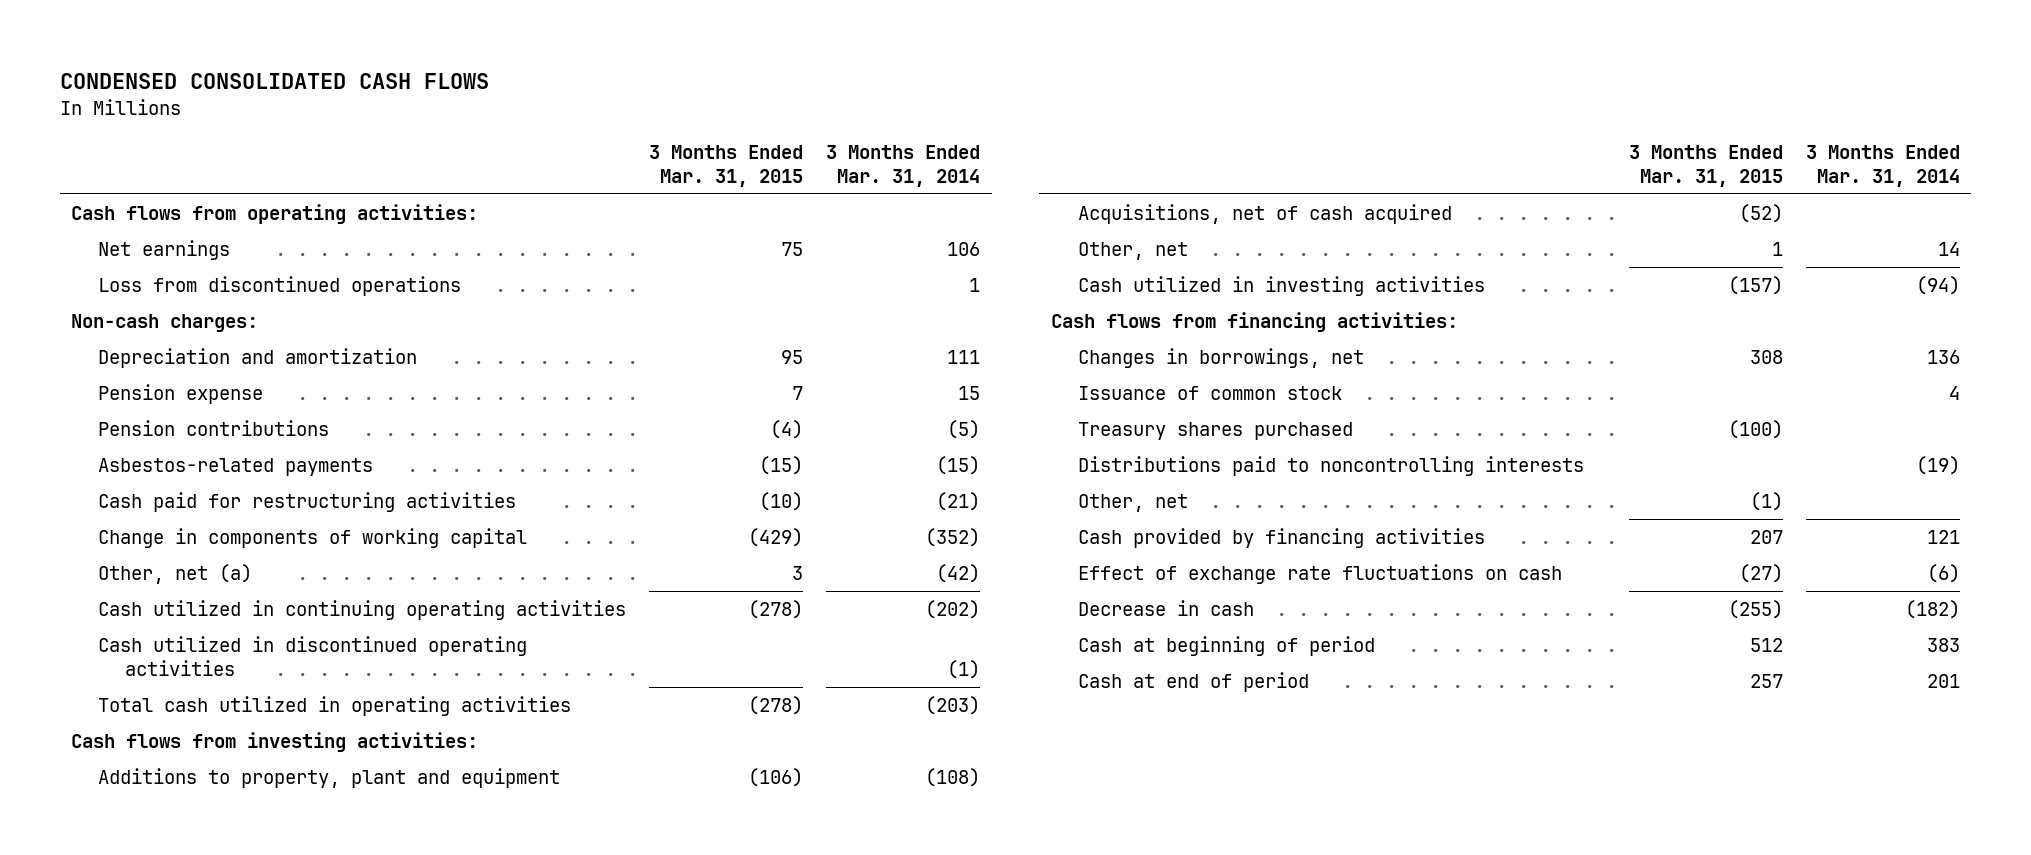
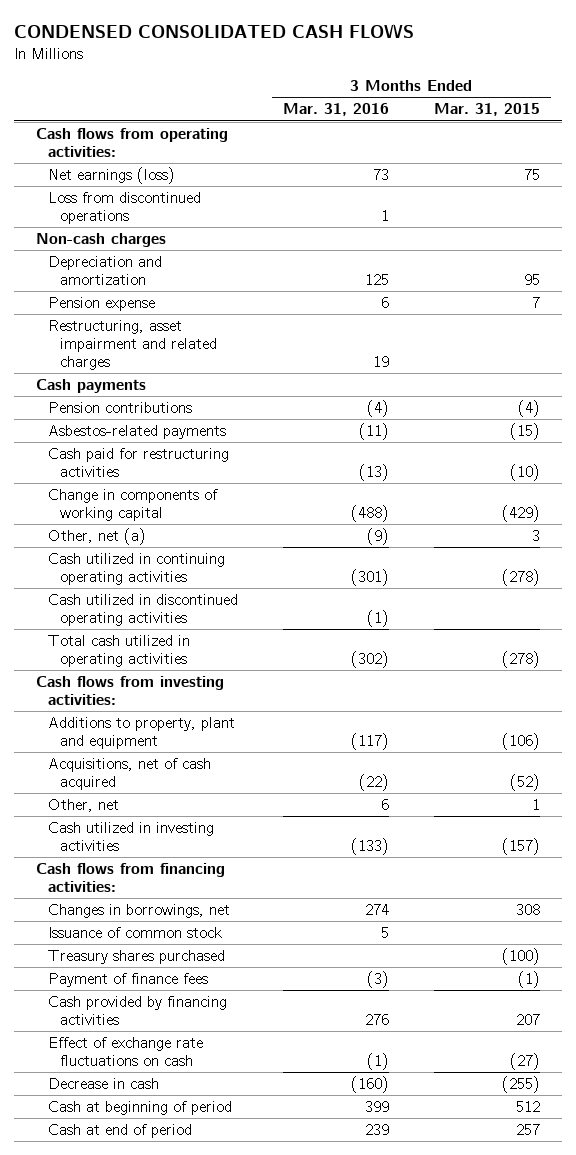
[826,144,981,187] 3 Months Ended Mar. 31, 2014 -> none
none -> [282,103,389,117] Mar. 31, 2016
[98,239,231,260] Net earnings -> [48,166,176,184] Net earnings (loss)
[71,313,259,332] Non-cash charges: -> [36,232,167,247] Non-cash charges
none -> [48,319,218,370] Restructuring, asset impairment and related charges
none -> [36,378,147,393] Cash payments
[1077,455,1584,476] Distributions paid to noncontrolling interests -> none
[1077,493,1188,512] Other, net -> none
none -> [48,972,209,987] Payment of finance fees

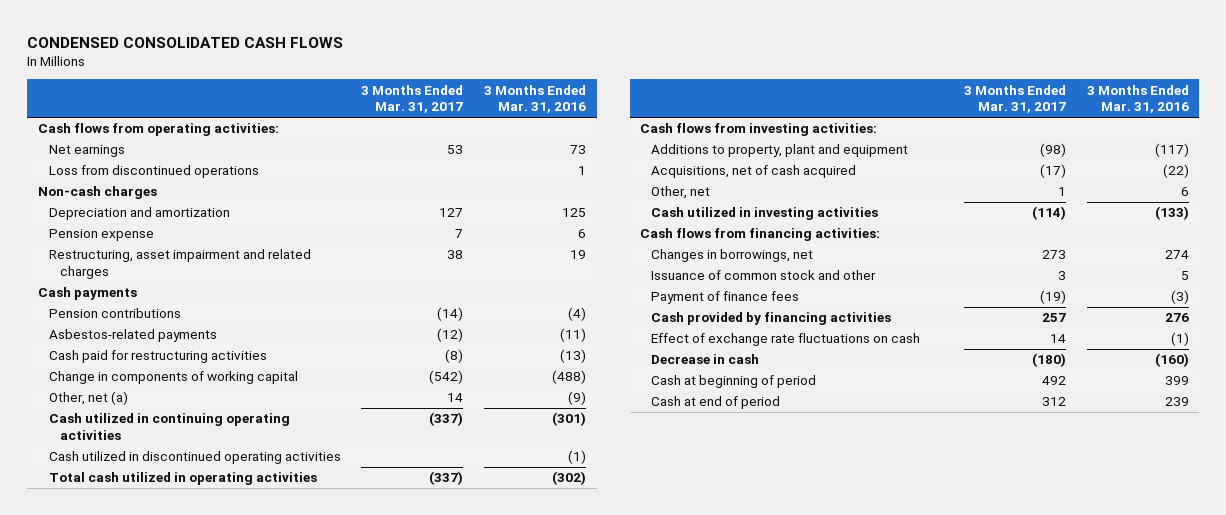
[433,103,540,117] Mar. 31, 2015 -> none
none -> [361,84,464,114] 3 Months Ended Mar. 31, 2017
[48,166,176,184] Net earnings (loss) -> [48,145,125,158] Net earnings
[48,949,226,964] Treasury shares purchased -> none
[48,926,223,938] Issuance of common stock -> [651,270,877,281] Issuance of common stock and other

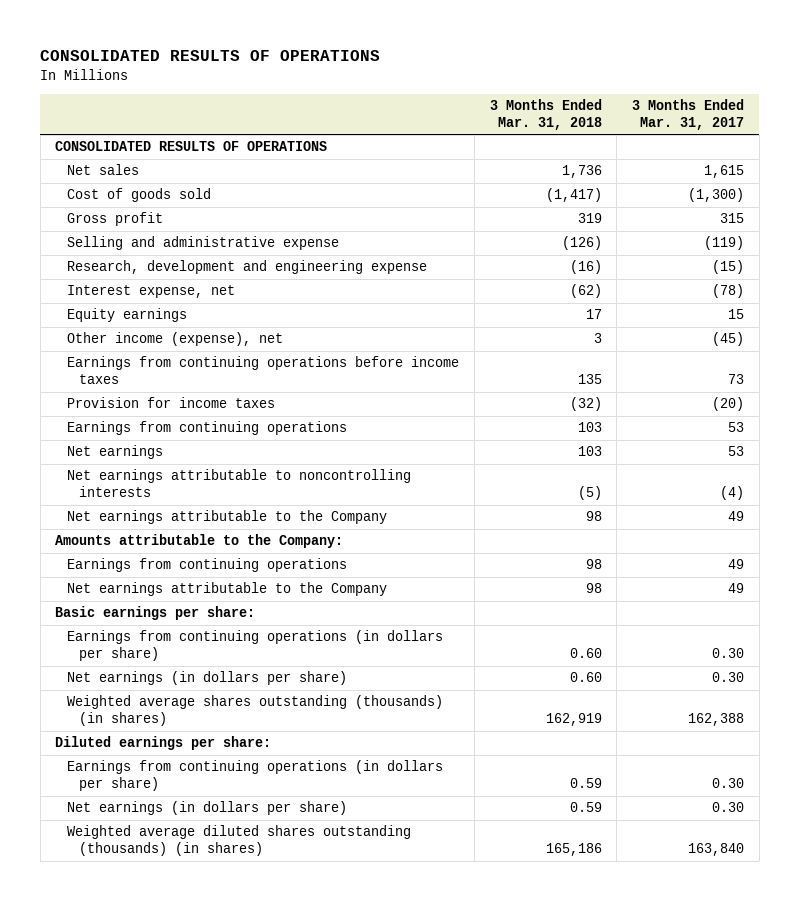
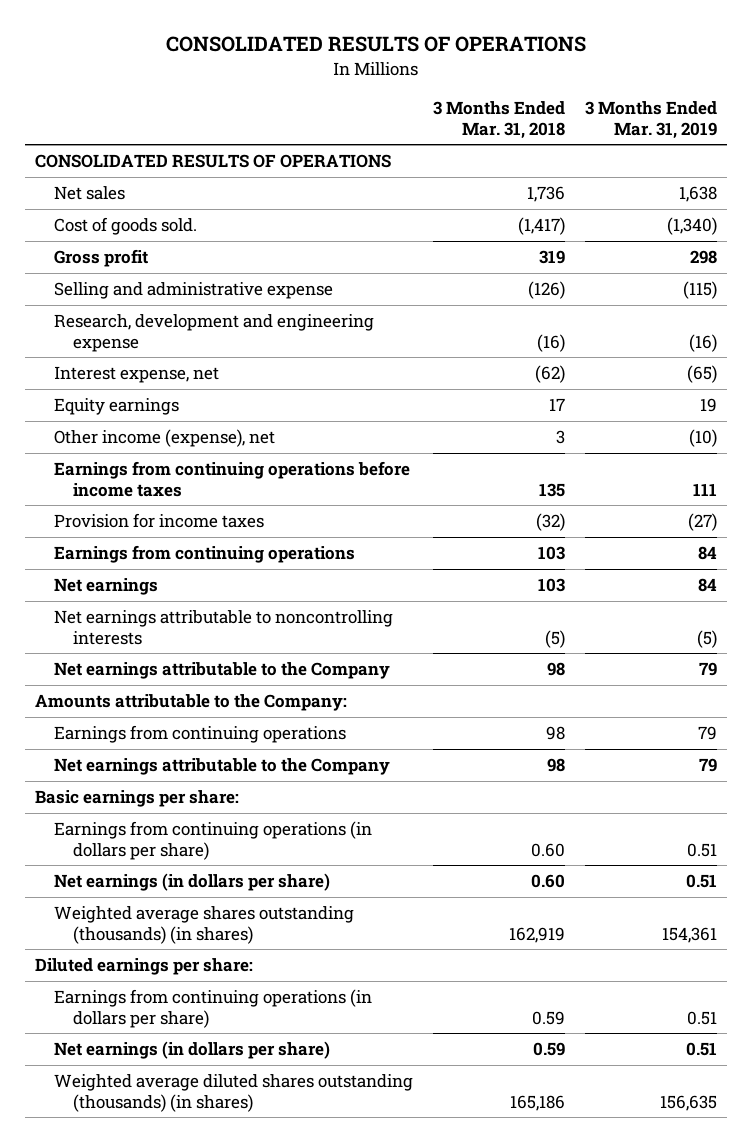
[632,99,745,131] 3 Months Ended Mar. 31, 2017 -> none
none -> [584,100,717,139] 3 Months Ended Mar. 31, 2019
[67,188,212,203] Cost of goods sold -> [53,216,197,235] Cost of goods sold.

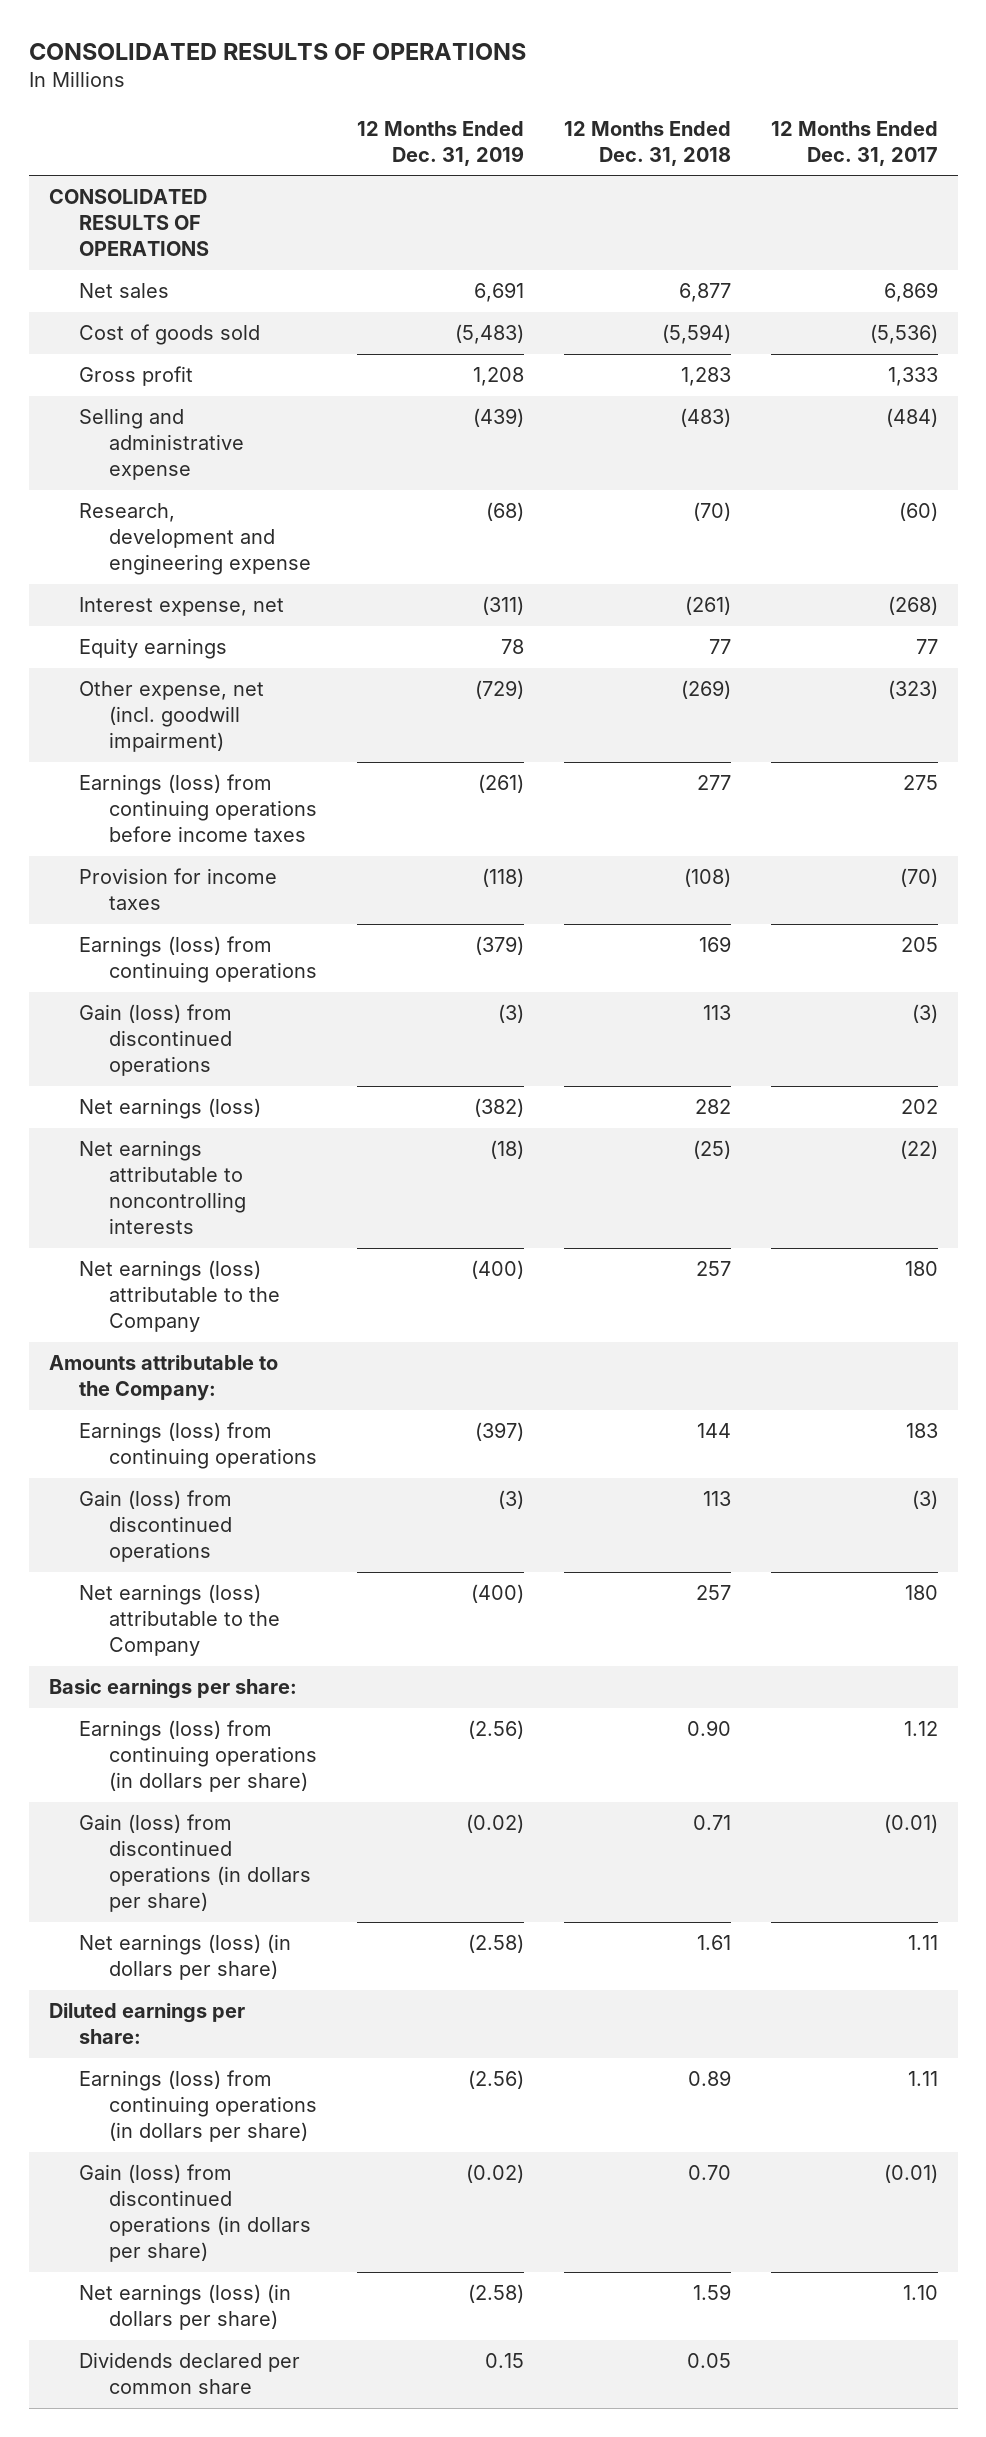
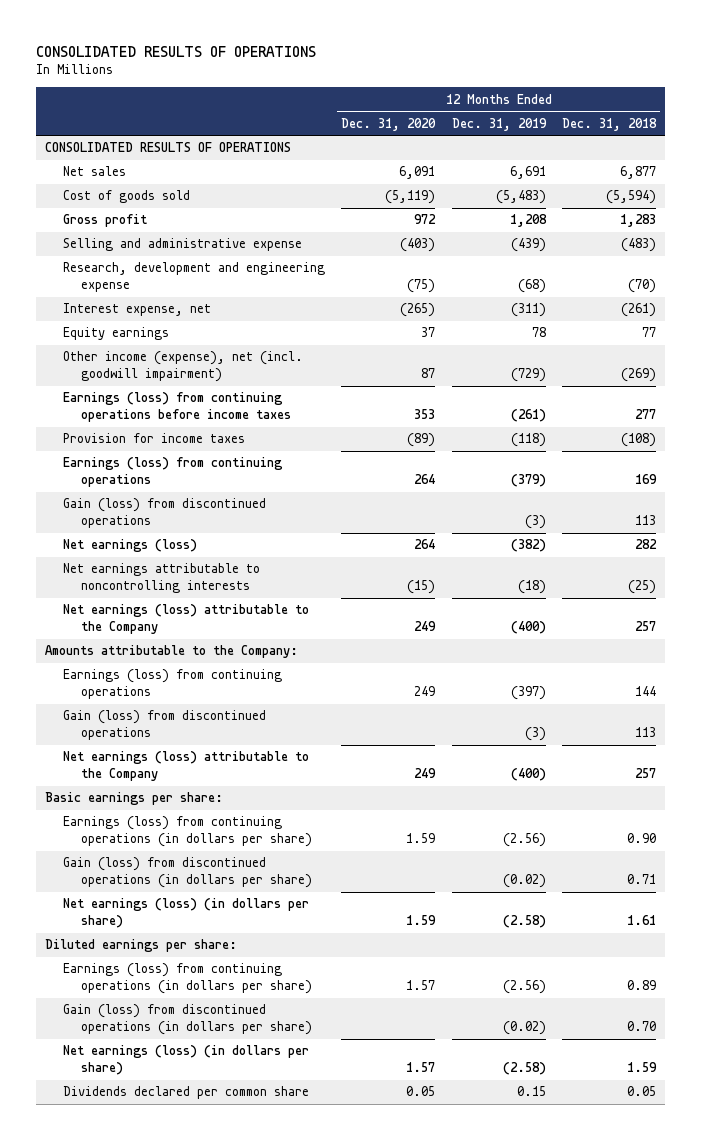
[770,120,938,166] 12 Months Ended Dec. 31, 2017 -> none
none -> [341,117,437,131] Dec. 31, 2020
[78,681,264,753] Other expense, net (incl. goodwill impairment) -> [62,351,303,383] Other income (expense), net (incl. goodwill impairment)

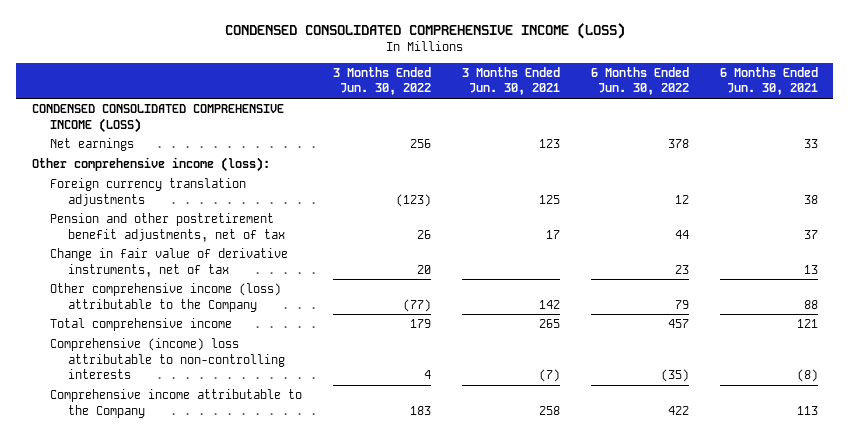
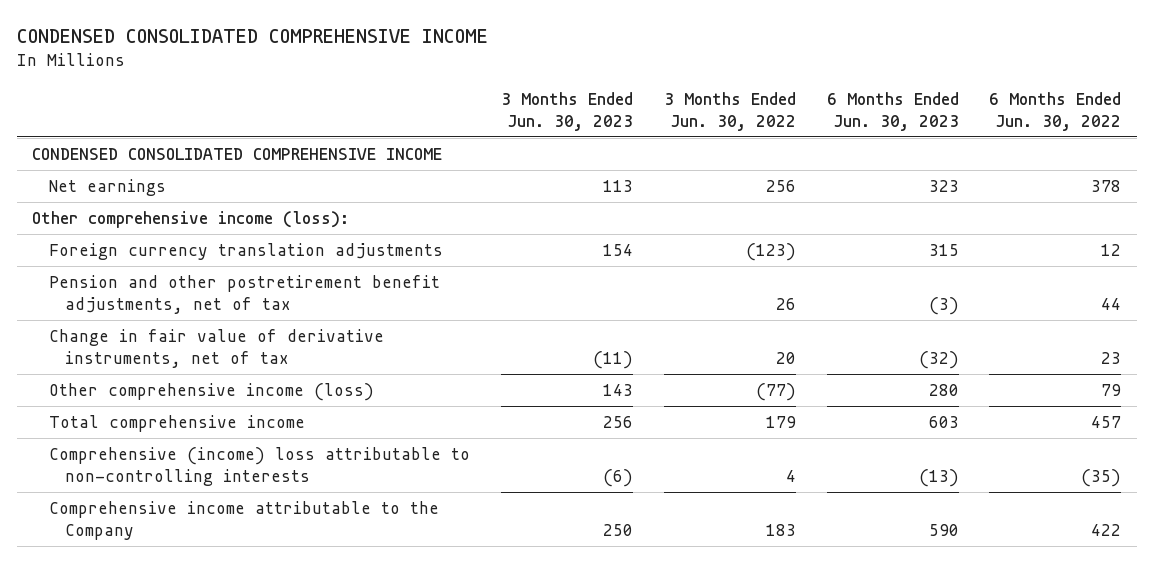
[224,22,625,39] CONDENSED CONSOLIDATED COMPREHENSIVE INCOME (LOSS) -> [16,29,488,44] CONDENSED CONSOLIDATED COMPREHENSIVE INCOME
[461,66,560,96] 3 Months Ended Jun. 30, 2021 -> none
[719,66,818,96] 6 Months Ended Jun. 30, 2021 -> none
none -> [500,91,633,131] 3 Months Ended Jun. 30, 2023
none -> [826,91,959,131] 6 Months Ended Jun. 30, 2023
[31,104,284,133] CONDENSED CONSOLIDATED COMPREHENSIVE INCOME (LOSS) -> [32,147,443,160] CONDENSED CONSOLIDATED COMPREHENSIVE INCOME
[49,283,281,312] Other comprehensive income (loss) attributable to the Company -> [48,382,374,401] Other comprehensive income (loss)

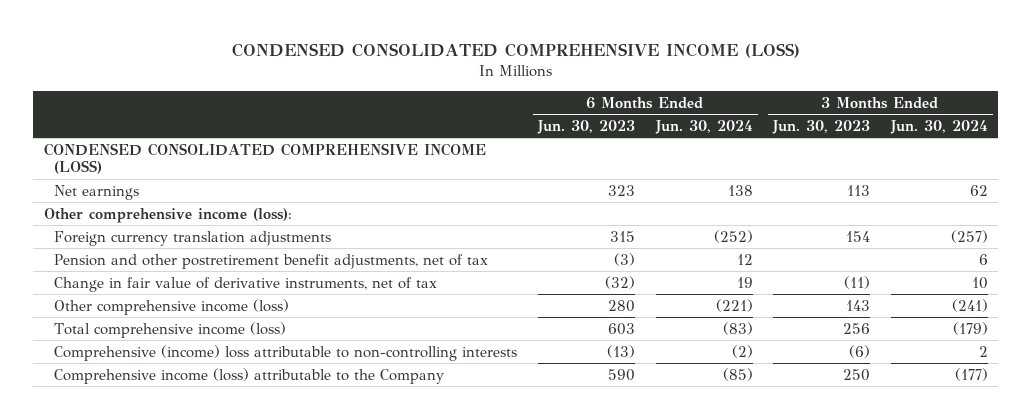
[16,29,488,44] CONDENSED CONSOLIDATED COMPREHENSIVE INCOME -> [231,43,800,59] CONDENSED CONSOLIDATED COMPREHENSIVE INCOME (LOSS)
[663,91,796,131] 3 Months Ended Jun. 30, 2022 -> none
[989,91,1122,131] 6 Months Ended Jun. 30, 2022 -> none
none -> [654,119,753,134] Jun. 30, 2024
none -> [889,119,988,134] Jun. 30, 2024
[32,147,443,160] CONDENSED CONSOLIDATED COMPREHENSIVE INCOME -> [43,142,486,175] CONDENSED CONSOLIDATED COMPREHENSIVE INCOME (LOSS)
[48,414,305,432] Total comprehensive income -> [54,321,287,338] Total comprehensive income (loss)
[48,500,439,540] Comprehensive income attributable to the Company -> [54,367,445,384] Comprehensive income (loss) attributable to the Company

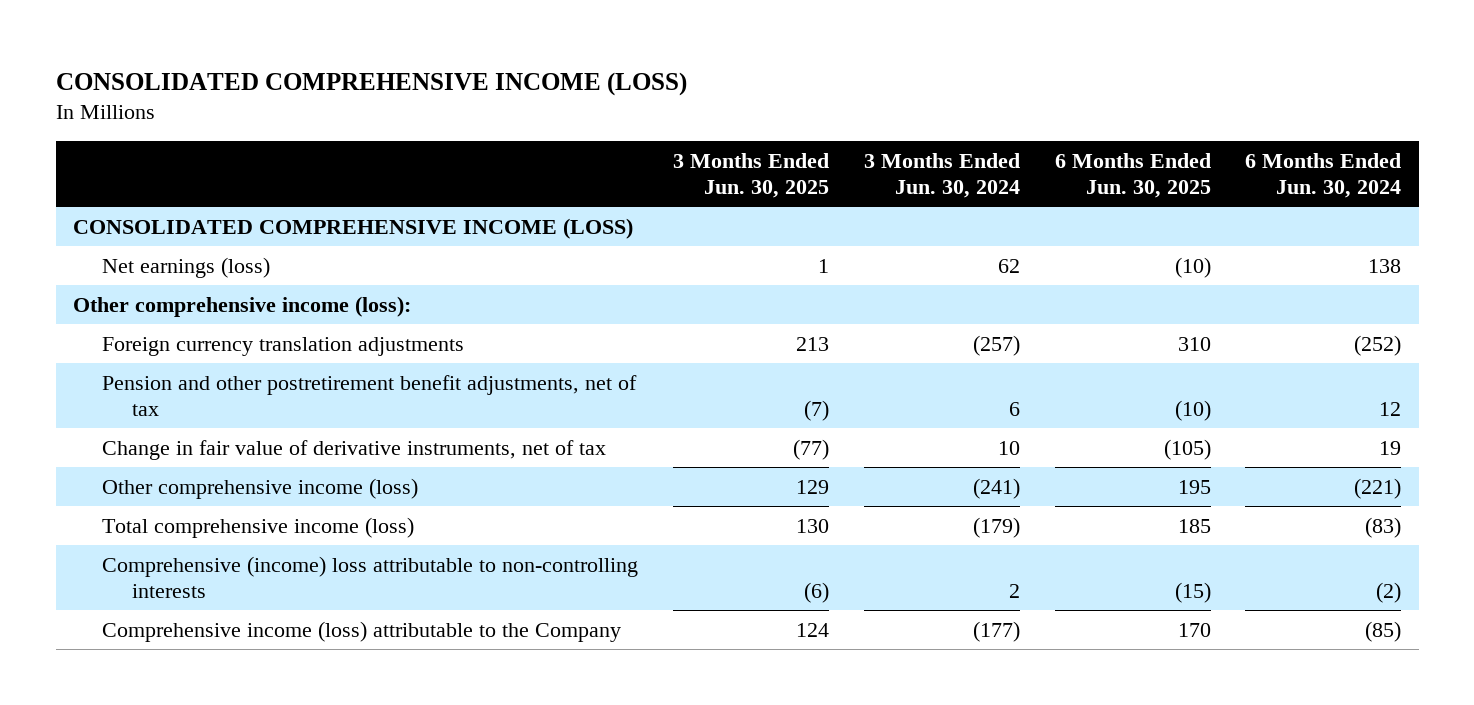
[231,43,800,59] CONDENSED CONSOLIDATED COMPREHENSIVE INCOME (LOSS) -> [55,71,687,96] CONSOLIDATED COMPREHENSIVE INCOME (LOSS)
[537,119,636,134] Jun. 30, 2023 -> none
[772,119,871,134] Jun. 30, 2023 -> none
none -> [673,152,830,198] 3 Months Ended Jun. 30, 2025
none -> [1054,152,1211,198] 6 Months Ended Jun. 30, 2025
[43,142,486,175] CONDENSED CONSOLIDATED COMPREHENSIVE INCOME (LOSS) -> [73,217,634,239] CONSOLIDATED COMPREHENSIVE INCOME (LOSS)
[54,184,140,200] Net earnings -> [102,256,271,278] Net earnings (loss)

